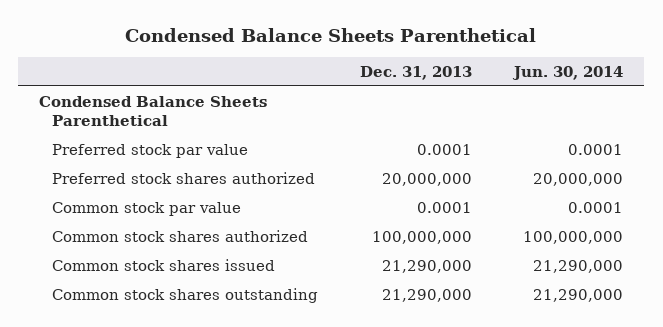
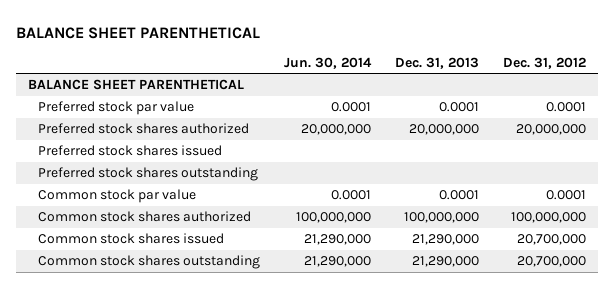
[125,27,537,42] Condensed Balance Sheets Parenthetical -> [16,26,261,39] BALANCE SHEET PARENTHETICAL
none -> [502,56,586,69] Dec. 31, 2012
[39,96,268,127] Condensed Balance Sheets Parenthetical -> [28,79,245,91] BALANCE SHEET PARENTHETICAL
none -> [38,145,223,157] Preferred stock shares issued
none -> [38,167,259,182] Preferred stock shares outstanding

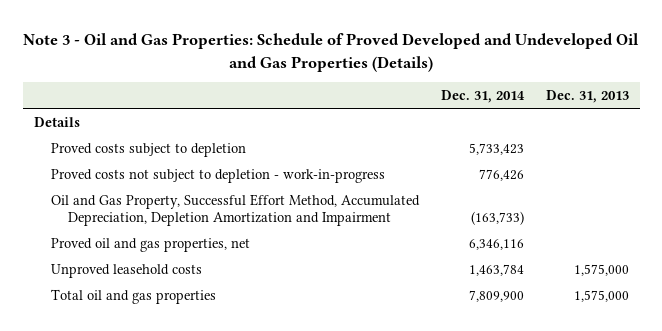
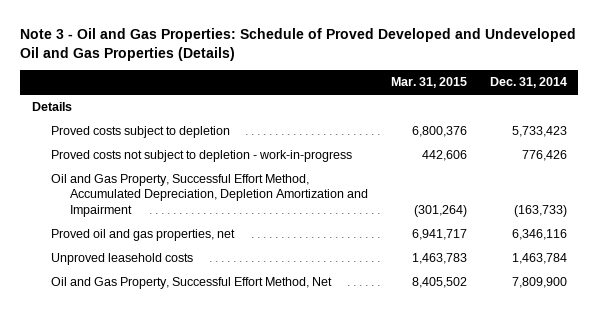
[545,89,629,103] Dec. 31, 2013 -> none
none -> [391,77,468,89] Mar. 31, 2015
[50,288,216,304] Total oil and gas properties -> [50,277,332,290] Oil and Gas Property, Successful Effort Method, Net

